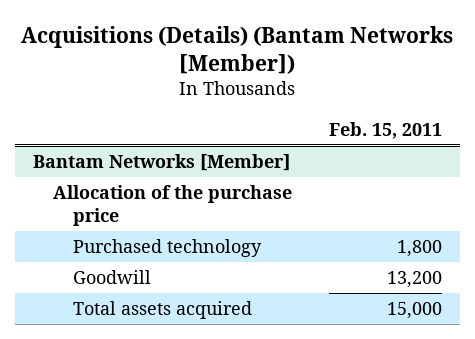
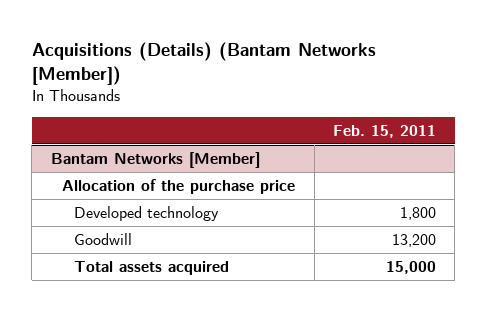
[73,239,263,258] Purchased technology -> [73,205,219,221] Developed technology

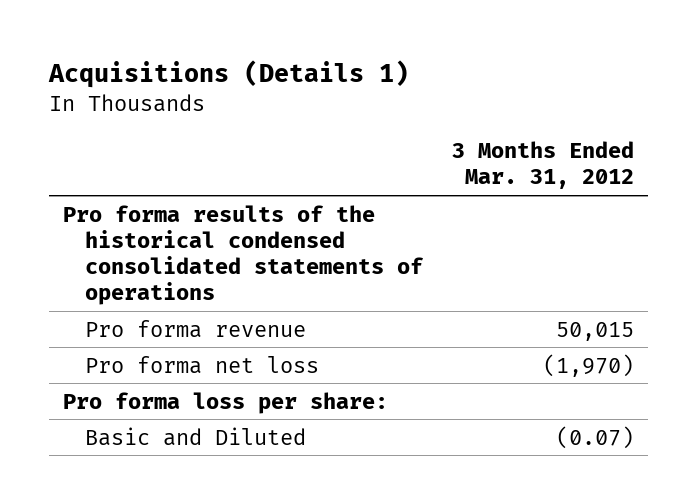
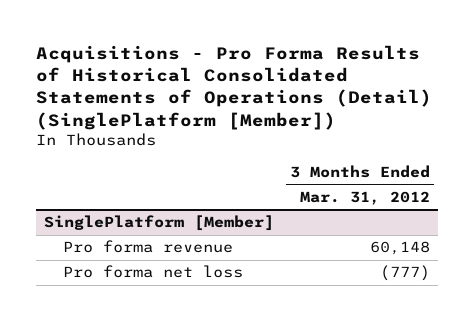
[47,60,409,89] Acquisitions (Details 1) -> [36,44,433,130] Acquisitions - Pro Forma Results of Historical Consolidated Statements of Operations (Detail) (SinglePlatform [Member])
[63,204,424,306] Pro forma results of the historical condensed consolidated statements of operations -> none
[63,391,389,414] Pro forma loss per share: -> none
[84,426,306,446] Basic and Diluted -> none
none -> [44,215,275,232] SinglePlatform [Member]
[555,321,634,341] 50,015 -> [370,241,431,256] 60,148
[542,353,634,377] (1,970) -> [380,265,431,282] (777)

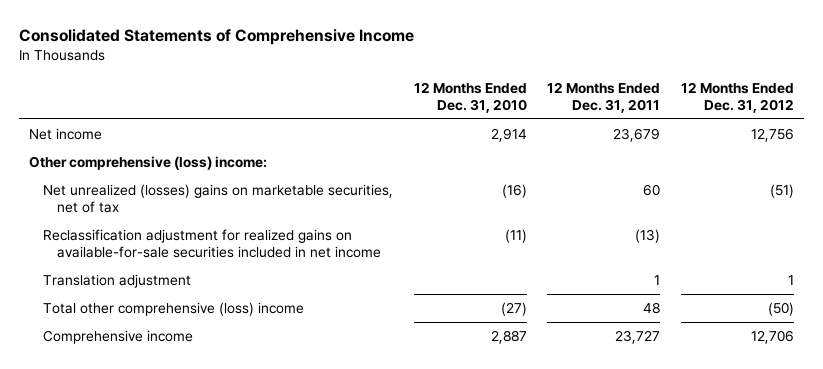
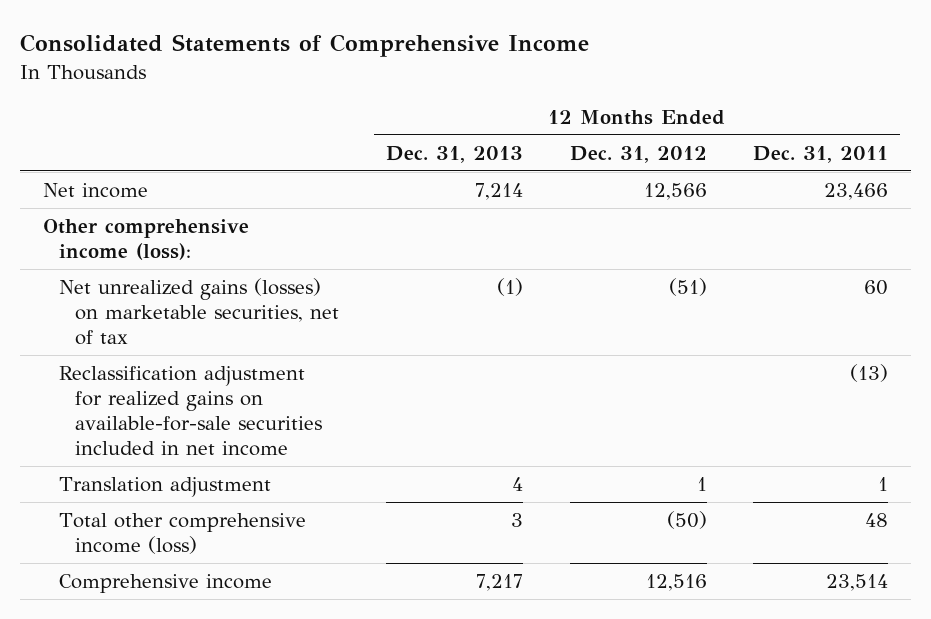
[413,81,527,113] 12 Months Ended Dec. 31, 2010 -> none
none -> [385,145,523,163] Dec. 31, 2013
[613,127,661,142] 23,679 -> [824,182,889,200] 23,466
[750,127,794,142] 12,756 -> [643,182,707,200] 12,566
[29,155,268,170] Other comprehensive (loss) income: -> [43,218,250,260] Other comprehensive income (loss):
[43,183,394,213] Net unrealized (losses) gains on marketable securities, net of tax -> [59,277,340,345] Net unrealized gains (losses) on marketable securities, net of tax
[43,301,305,316] Total other comprehensive (loss) income -> [59,512,307,554] Total other comprehensive income (loss)
[615,329,661,344] 23,727 -> [826,573,889,591] 23,514
[750,329,794,344] 12,706 -> [645,573,707,591] 12,516

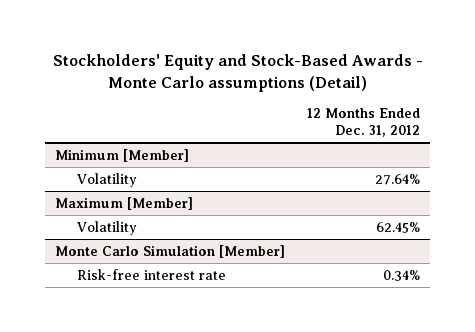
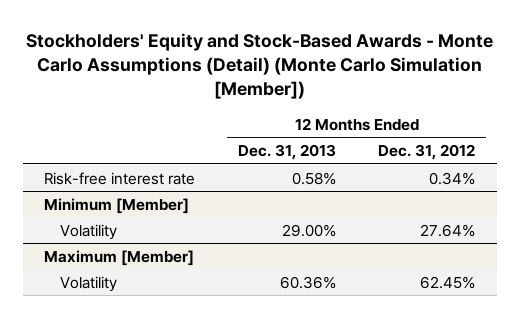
[52,54,423,92] Stockholders' Equity and Stock-Based Awards - Monte Carlo assumptions (Detail) -> [25,32,493,100] Stockholders' Equity and Stock-Based Awards - Monte Carlo Assumptions (Detail) (Monte Carlo Simulation [Member])
none -> [237,143,336,160] Dec. 31, 2013
none -> [44,171,196,185] Risk-free interest rate
[55,244,286,258] Monte Carlo Simulation [Member] -> none
[76,268,226,280] Risk-free interest rate -> none

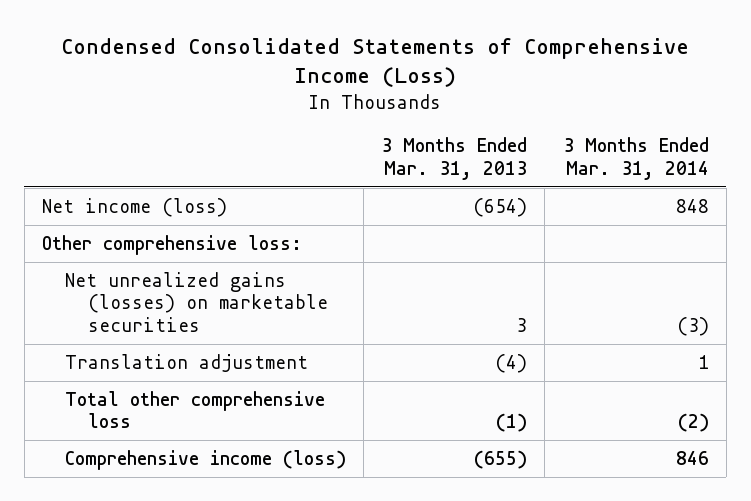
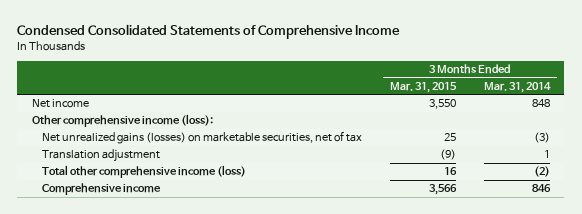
[61,37,690,88] Condensed Consolidated Statements of Comprehensive Income (Loss) -> [17,23,401,39] Condensed Consolidated Statements of Comprehensive Income
[381,137,528,180] 3 Months Ended Mar. 31, 2013 -> none
none -> [389,82,457,94] Mar. 31, 2015
[42,197,228,217] Net income (loss) -> [31,99,89,109] Net income
[42,234,303,255] Other comprehensive loss: -> [31,114,213,128] Other comprehensive income (loss):
[64,271,328,332] Net unrealized gains (losses) on marketable securities -> [41,131,362,145] Net unrealized gains (losses) on marketable securities, net of tax
[64,390,325,429] Total other comprehensive loss -> [41,165,246,179] Total other comprehensive income (loss)
[64,449,346,470] Comprehensive income (loss) -> [41,183,161,196] Comprehensive income

